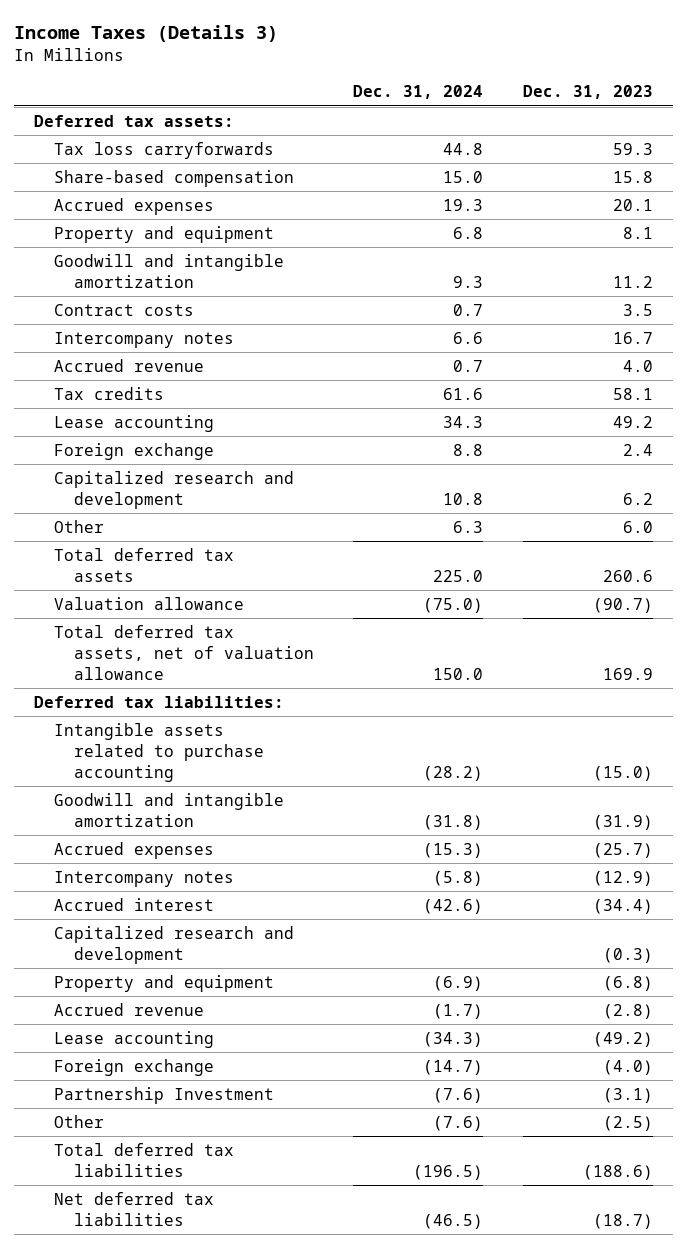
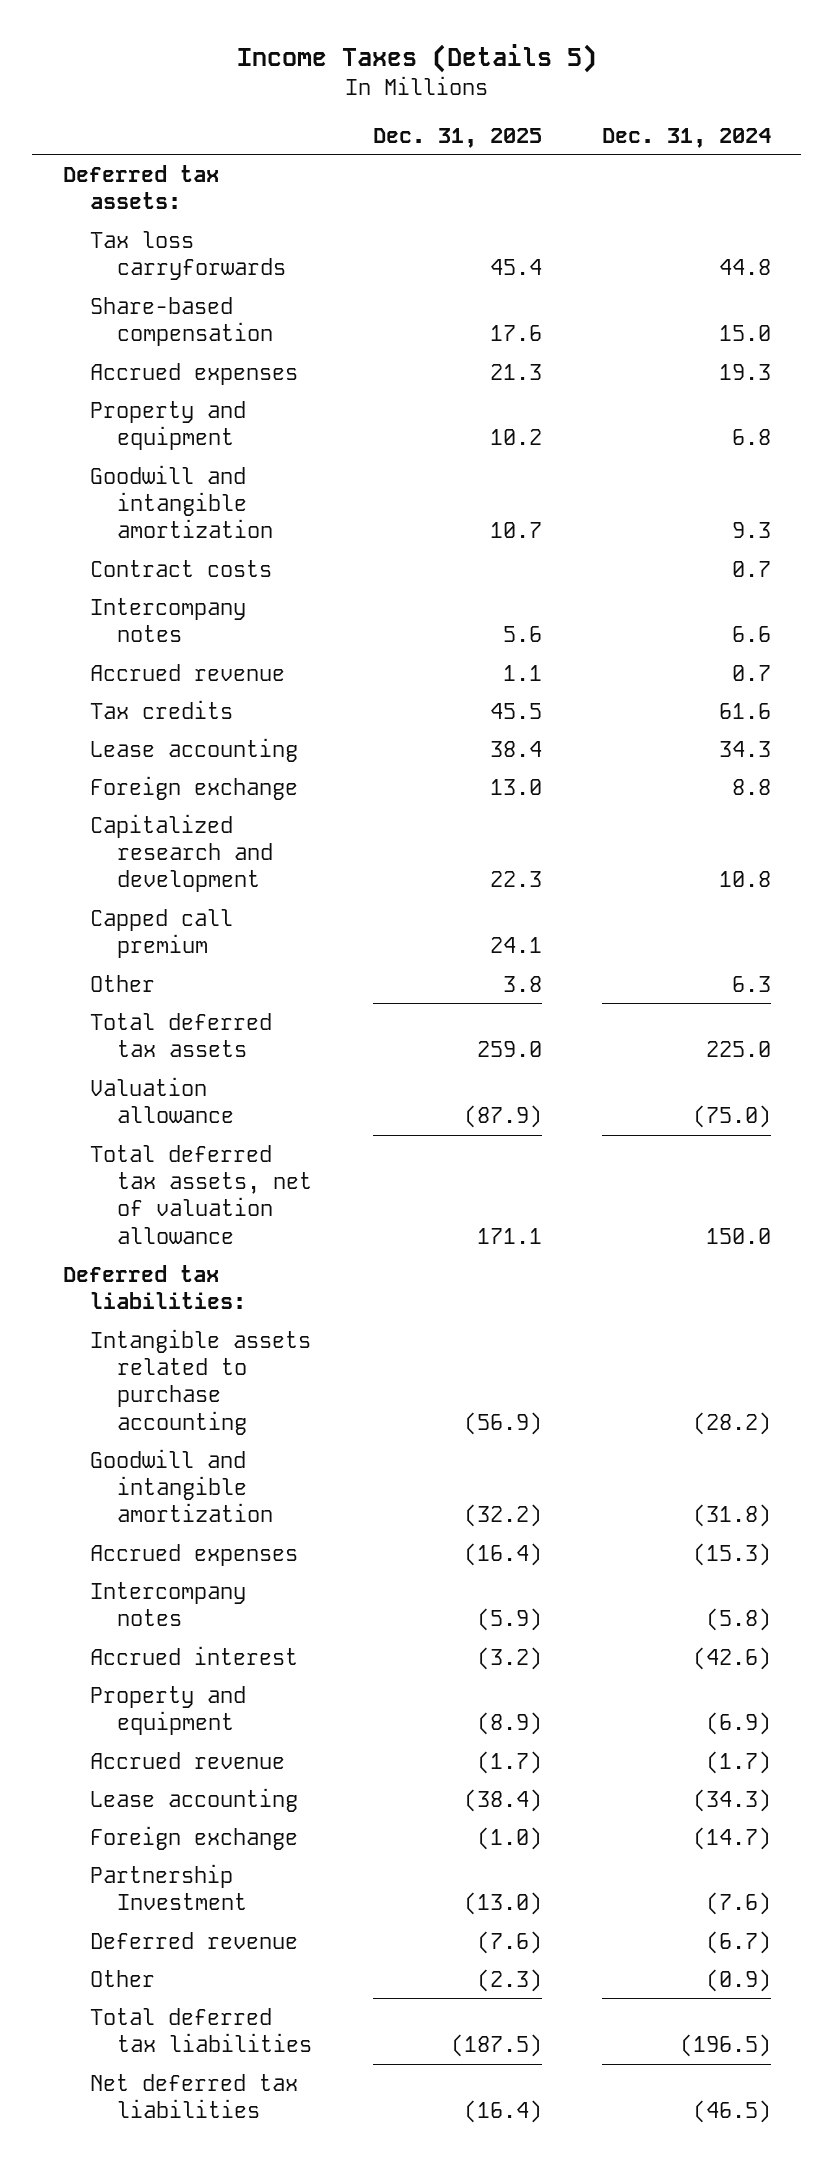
[14,25,279,43] Income Taxes (Details 3) -> [236,43,597,73] Income Taxes (Details 5)
[522,85,653,100] Dec. 31, 2023 -> none
none -> [372,127,542,148] Dec. 31, 2025
none -> [89,908,233,958] Capped call premium
[53,925,294,964] Capitalized research and development -> none
none -> [89,1931,298,1949] Deferred revenue
[433,1115,484,1131] (7.6) -> [706,1968,772,1992] (0.9)

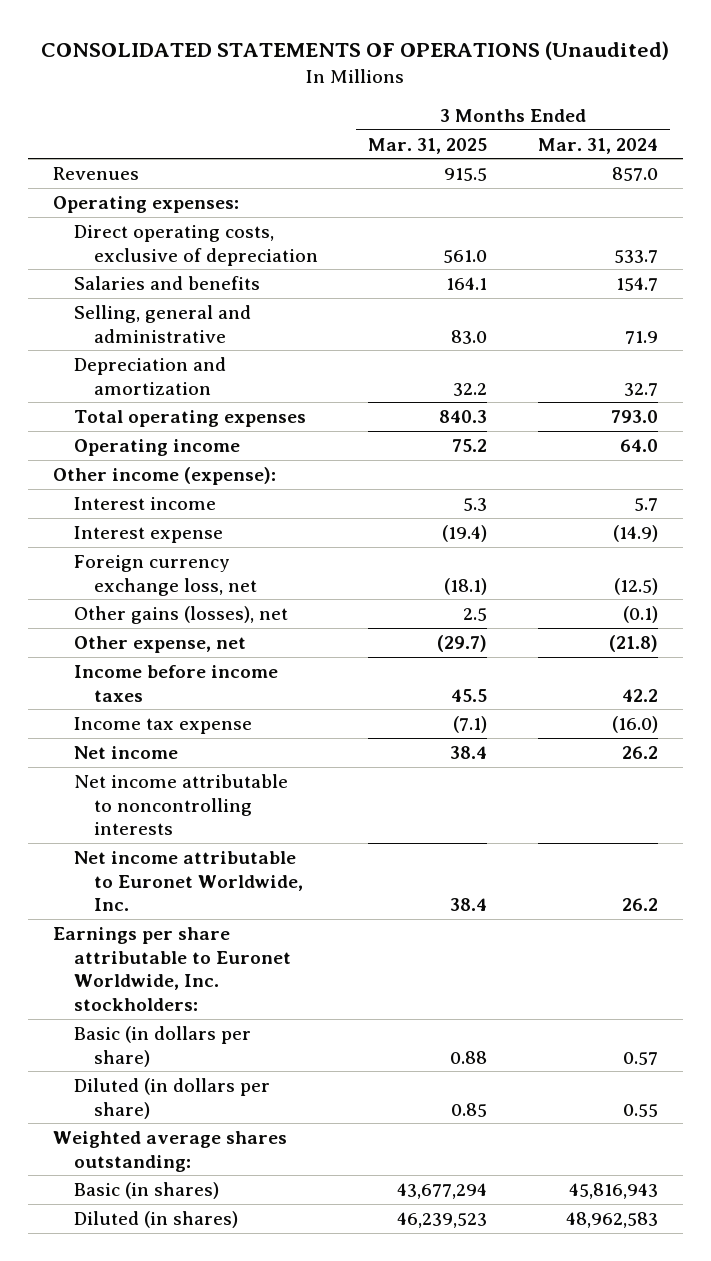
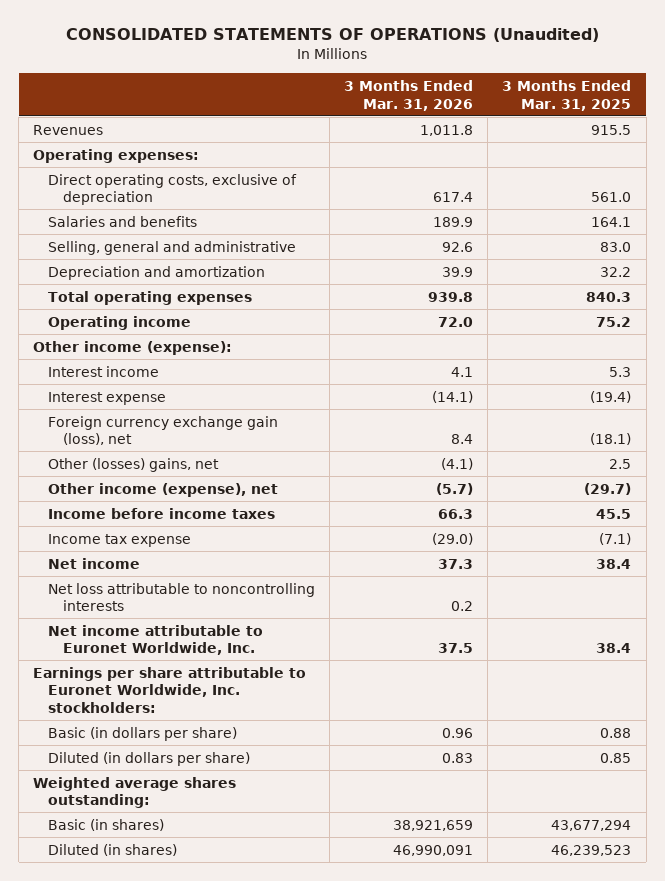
[537,137,658,154] Mar. 31, 2024 -> none
none -> [344,79,474,111] 3 Months Ended Mar. 31, 2026
[73,554,258,596] Foreign currency exchange loss, net -> [48,415,279,446] Foreign currency exchange gain (loss), net
[73,605,288,624] Other gains (losses), net -> [48,457,220,472] Other (losses) gains, net
[73,635,246,653] Other expense, net -> [48,482,279,497] Other income (expense), net
[73,773,288,836] Net income attributable to noncontrolling interests -> [48,582,316,612] Net loss attributable to noncontrolling interests

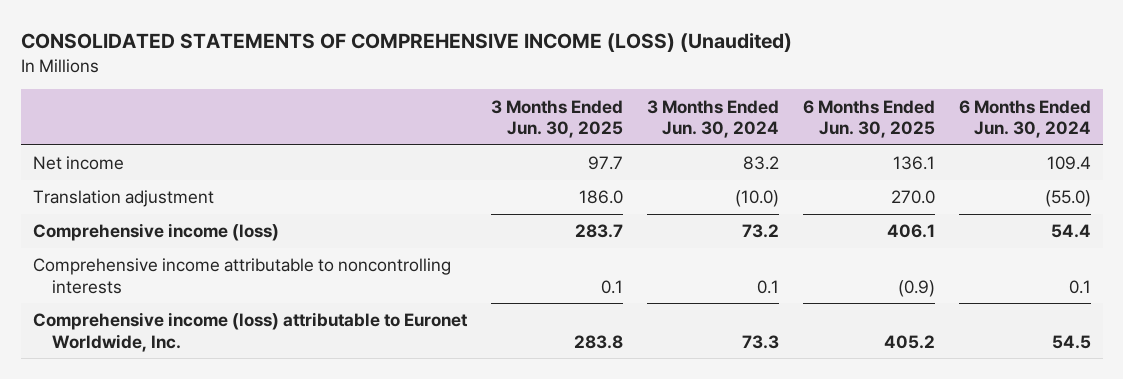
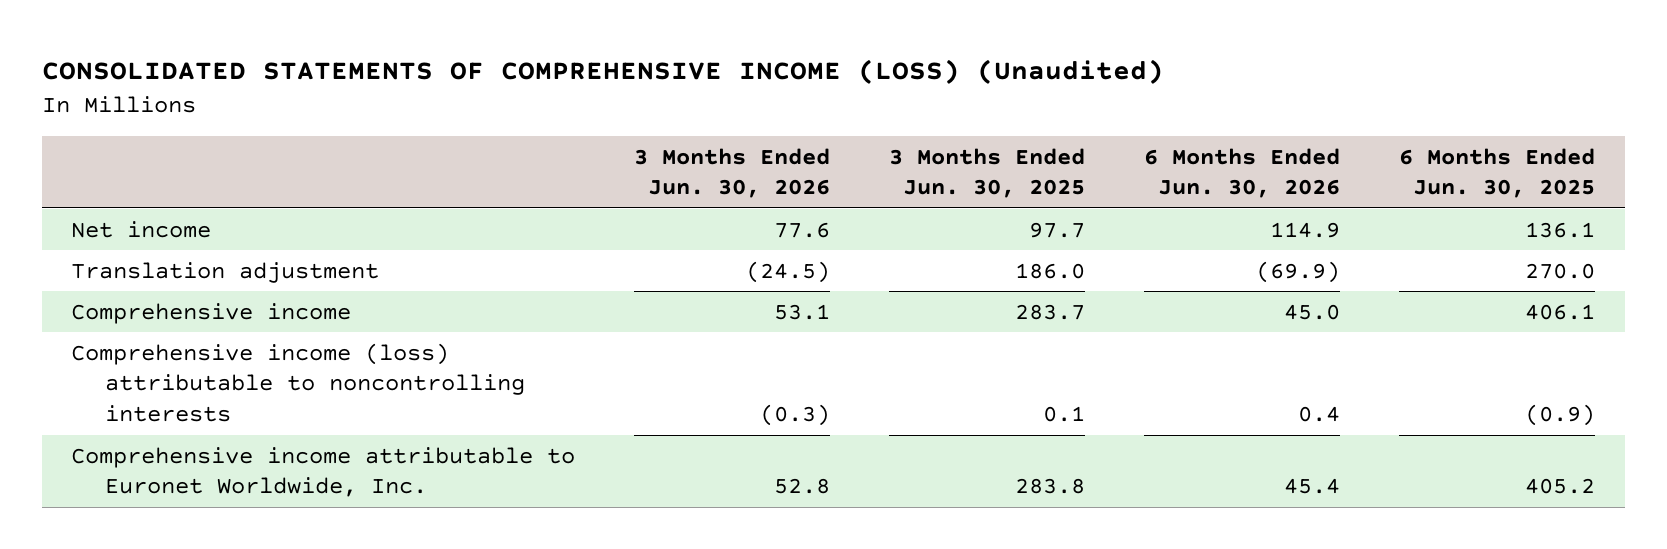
[646,99,779,139] 3 Months Ended Jun. 30, 2024 -> none
[958,99,1091,139] 6 Months Ended Jun. 30, 2024 -> none
none -> [634,147,831,199] 3 Months Ended Jun. 30, 2026
none -> [1144,147,1341,199] 6 Months Ended Jun. 30, 2026
[32,223,279,242] Comprehensive income (loss) -> [71,302,352,324] Comprehensive income
[32,258,451,294] Comprehensive income attributable to noncontrolling interests -> [71,342,525,423] Comprehensive income (loss) attributable to noncontrolling interests
[32,312,468,352] Comprehensive income (loss) attributable to Euronet Worldwide, Inc. -> [71,446,576,498] Comprehensive income attributable to Euronet Worldwide, Inc.

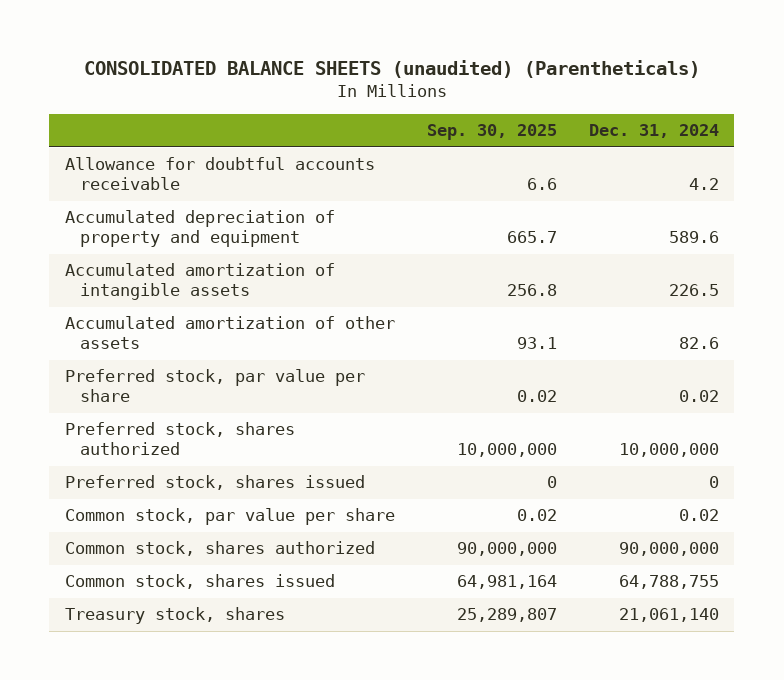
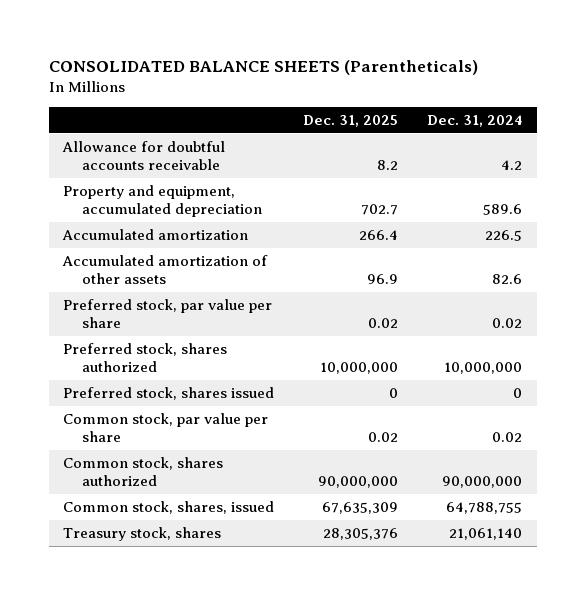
[83,60,700,79] CONSOLIDATED BALANCE SHEETS (unaudited) (Parentheticals) -> [48,59,478,75] CONSOLIDATED BALANCE SHEETS (Parentheticals)
[426,124,557,141] Sep. 30, 2025 -> none
none -> [303,114,399,127] Dec. 31, 2025
[65,210,336,248] Accumulated depreciation of property and equipment -> [63,185,262,217] Property and equipment, accumulated depreciation
[65,263,336,301] Accumulated amortization of intangible assets -> [62,229,249,241] Accumulated amortization
[65,574,336,590] Common stock, shares issued -> [63,501,275,515] Common stock, shares, issued

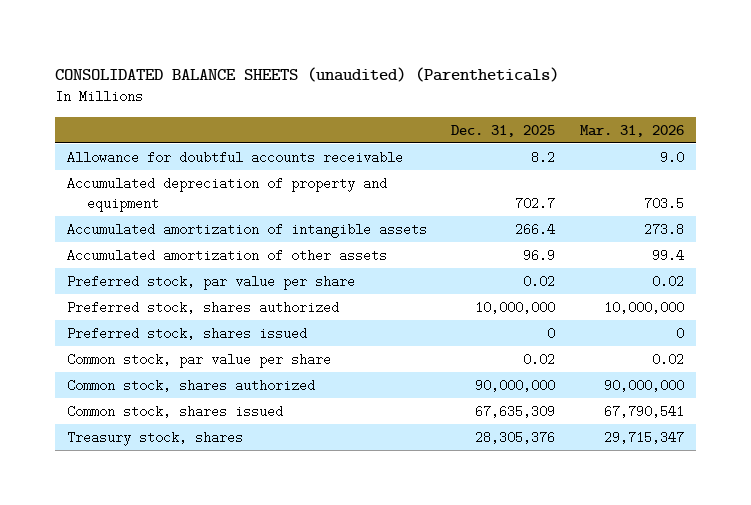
[48,59,478,75] CONSOLIDATED BALANCE SHEETS (Parentheticals) -> [55,66,560,82] CONSOLIDATED BALANCE SHEETS (unaudited) (Parentheticals)
[427,114,523,127] Dec. 31, 2024 -> none
none -> [579,124,684,137] Mar. 31, 2026
[63,185,262,217] Property and equipment, accumulated depreciation -> [67,176,388,212] Accumulated depreciation of property and equipment
[62,229,249,241] Accumulated amortization -> [67,222,428,238] Accumulated amortization of intangible assets
[63,501,275,515] Common stock, shares, issued -> [67,404,284,418] Common stock, shares issued

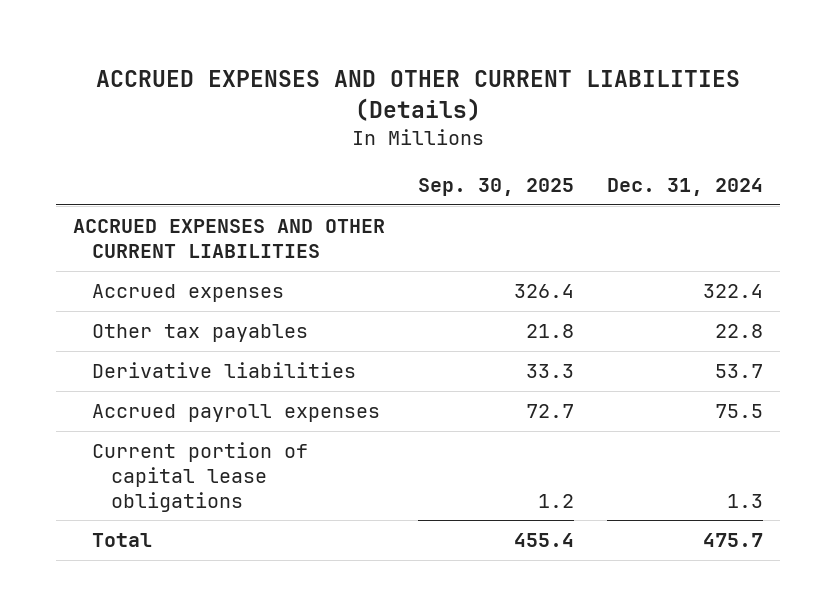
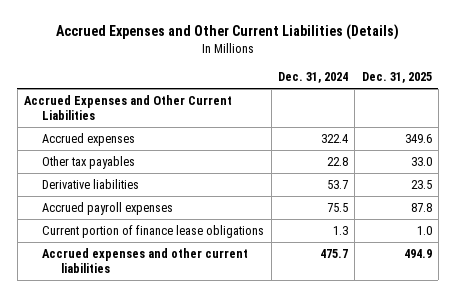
[95,69,740,121] ACCRUED EXPENSES AND OTHER CURRENT LIABILITIES (Details) -> [55,24,399,41] Accrued Expenses and Other Current Liabilities (Details)
[417,178,574,197] Sep. 30, 2025 -> none
none -> [361,72,432,84] Dec. 31, 2025
[72,219,385,259] ACCRUED EXPENSES AND OTHER CURRENT LIABILITIES -> [23,94,232,120] Accrued Expenses and Other Current Liabilities
[91,442,308,512] Current portion of capital lease obligations -> [42,224,265,238] Current portion of finance lease obligations
[91,533,152,548] Total -> [42,247,249,273] Accrued expenses and other current liabilities

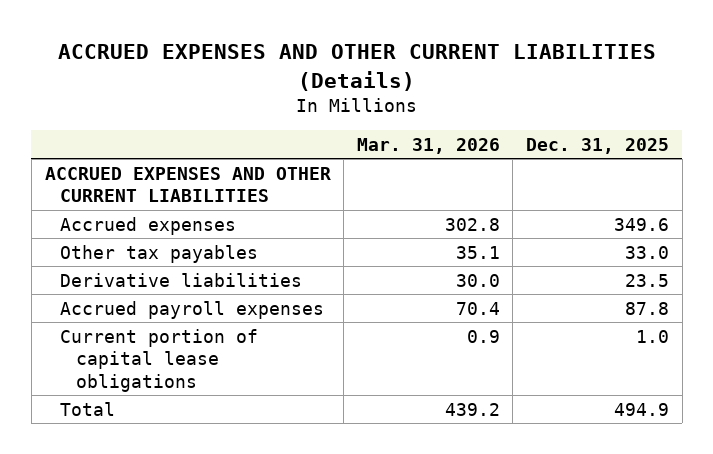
[55,24,399,41] Accrued Expenses and Other Current Liabilities (Details) -> [57,44,656,91] ACCRUED EXPENSES AND OTHER CURRENT LIABILITIES (Details)
[277,72,348,84] Dec. 31, 2024 -> none
none -> [356,137,500,154] Mar. 31, 2026
[23,94,232,120] Accrued Expenses and Other Current Liabilities -> [44,166,331,203] ACCRUED EXPENSES AND OTHER CURRENT LIABILITIES
[42,224,265,238] Current portion of finance lease obligations -> [60,328,259,392] Current portion of capital lease obligations
[42,247,249,273] Accrued expenses and other current liabilities -> [60,401,116,416] Total

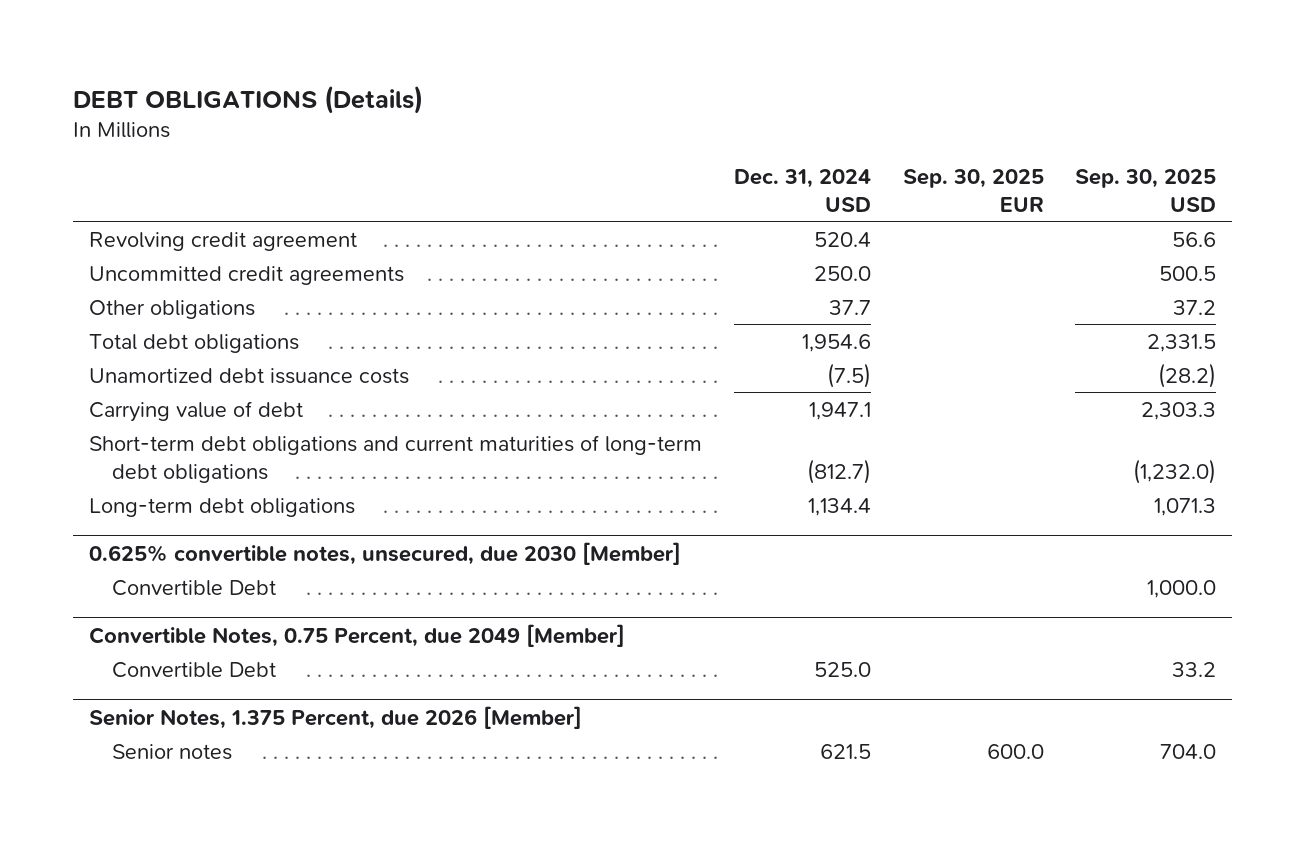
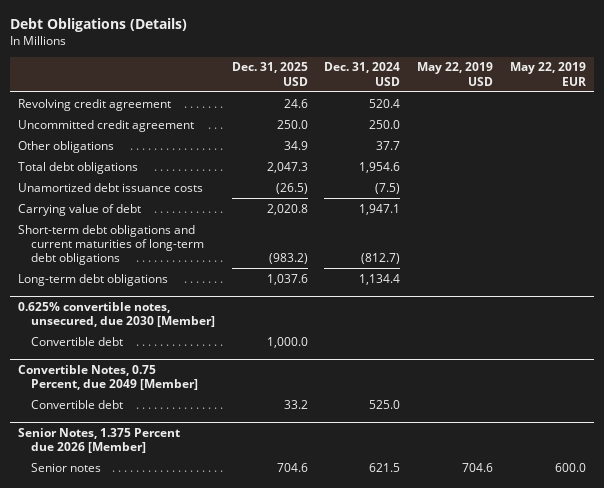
[73,84,424,114] DEBT OBLIGATIONS (Details) -> [10,17,188,32] Debt Obligations (Details)
[902,168,1044,212] Sep. 30, 2025 EUR -> none
[1075,168,1217,212] Sep. 30, 2025 USD -> none
none -> [231,62,308,86] Dec. 31, 2025 USD
none -> [416,62,493,86] May 22, 2019 USD
none -> [509,62,586,86] May 22, 2019 EUR
[89,265,405,285] Uncommitted credit agreements -> [18,119,195,132] Uncommitted credit agreement
[112,579,277,596] Convertible Debt -> [30,336,123,346] Convertible debt
[112,661,277,678] Convertible Debt -> [30,399,123,409] Convertible debt
[89,705,583,729] Senior Notes, 1.375 Percent, due 2026 [Member] -> [18,427,181,453] Senior Notes, 1.375 Percent due 2026 [Member]

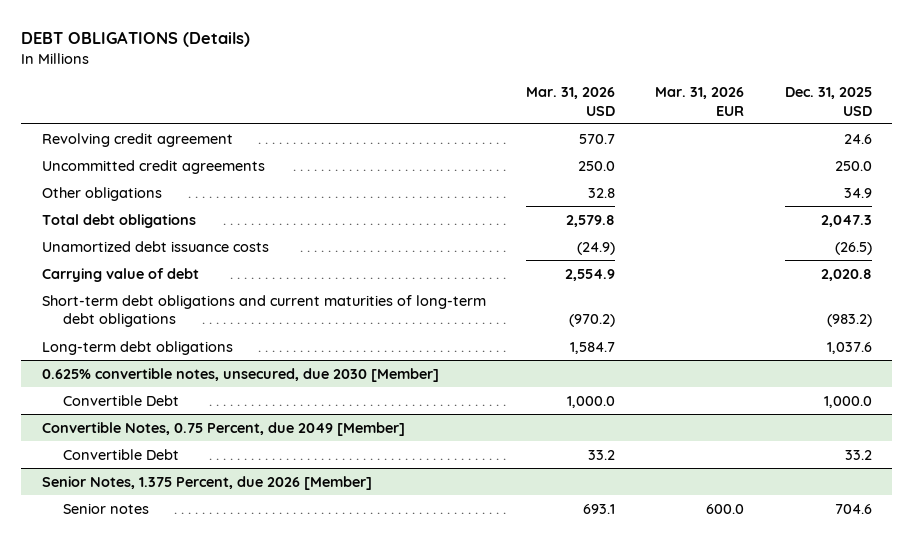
[10,17,188,32] Debt Obligations (Details) -> [21,31,251,48] DEBT OBLIGATIONS (Details)
[324,62,401,86] Dec. 31, 2024 USD -> none
[416,62,493,86] May 22, 2019 USD -> none
[509,62,586,86] May 22, 2019 EUR -> none
none -> [526,86,616,116] Mar. 31, 2026 USD
none -> [655,86,745,116] Mar. 31, 2026 EUR
[18,119,195,132] Uncommitted credit agreement -> [41,159,265,174] Uncommitted credit agreements
[30,336,123,346] Convertible debt -> [63,394,180,406] Convertible Debt
[30,399,123,409] Convertible debt -> [63,448,180,460] Convertible Debt
[18,427,181,453] Senior Notes, 1.375 Percent due 2026 [Member] -> [41,475,372,490] Senior Notes, 1.375 Percent, due 2026 [Member]

